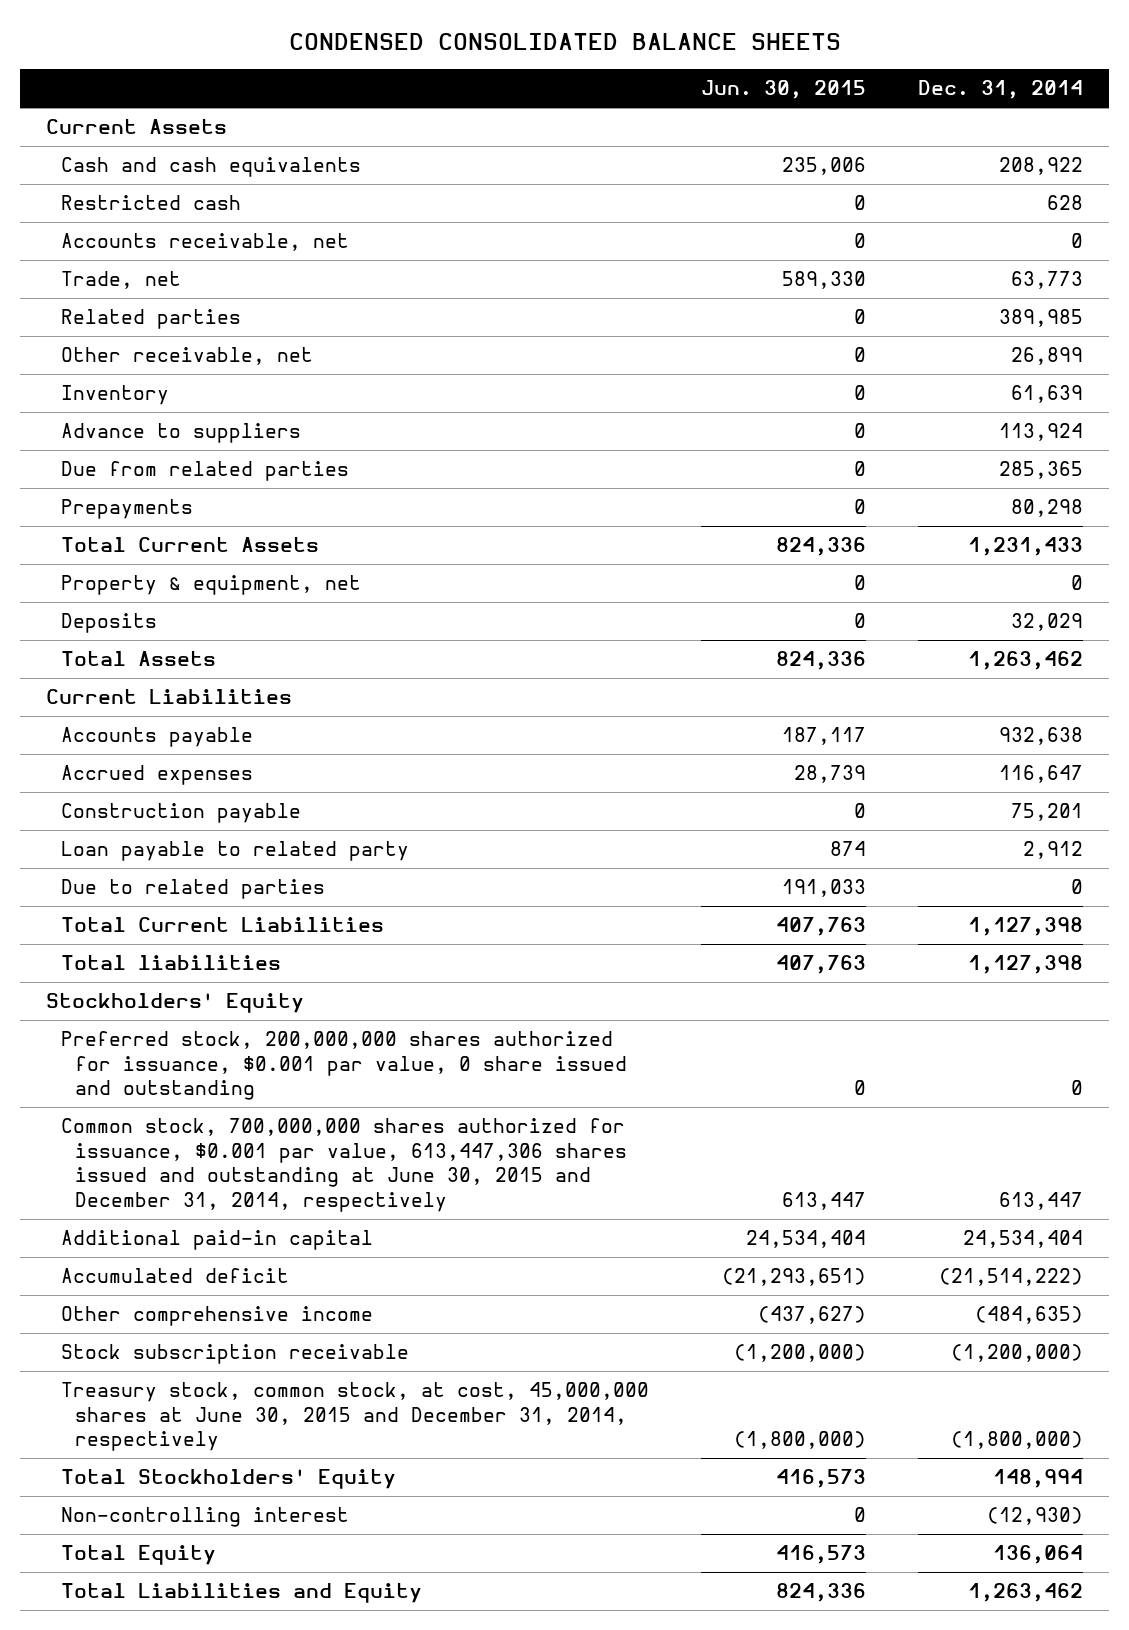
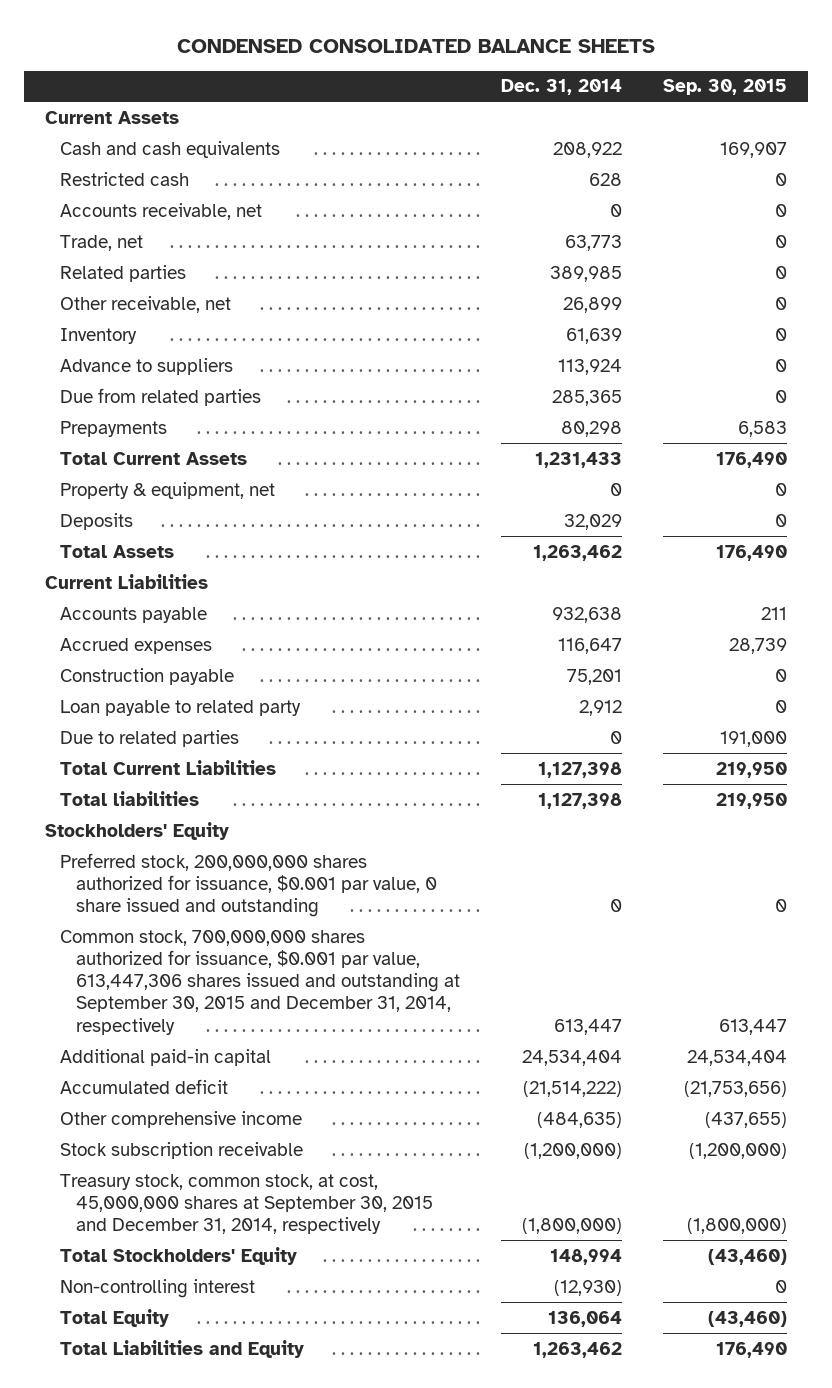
[700,80,866,100] Jun. 30, 2015 -> none
none -> [663,79,788,96] Sep. 30, 2015
[60,1118,627,1213] Common stock, 700,000,000 shares authorized for issuance, $0.001 par value, 613,447,306 shares issued and outstanding at June 30, 2015 and December 31, 2014, respectively -> [60,929,460,1035] Common stock, 700,000,000 shares authorized for issuance, $0.001 par value, 613,447,306 shares issued and outstanding at September 30, 2015 and December 31, 2014, respectively
[60,1382,649,1452] Treasury stock, common stock, at cost, 45,000,000 shares at June 30, 2015 and December 31, 2014, respectively -> [60,1173,433,1235] Treasury stock, common stock, at cost, 45,000,000 shares at September 30, 2015 and December 31, 2014, respectively

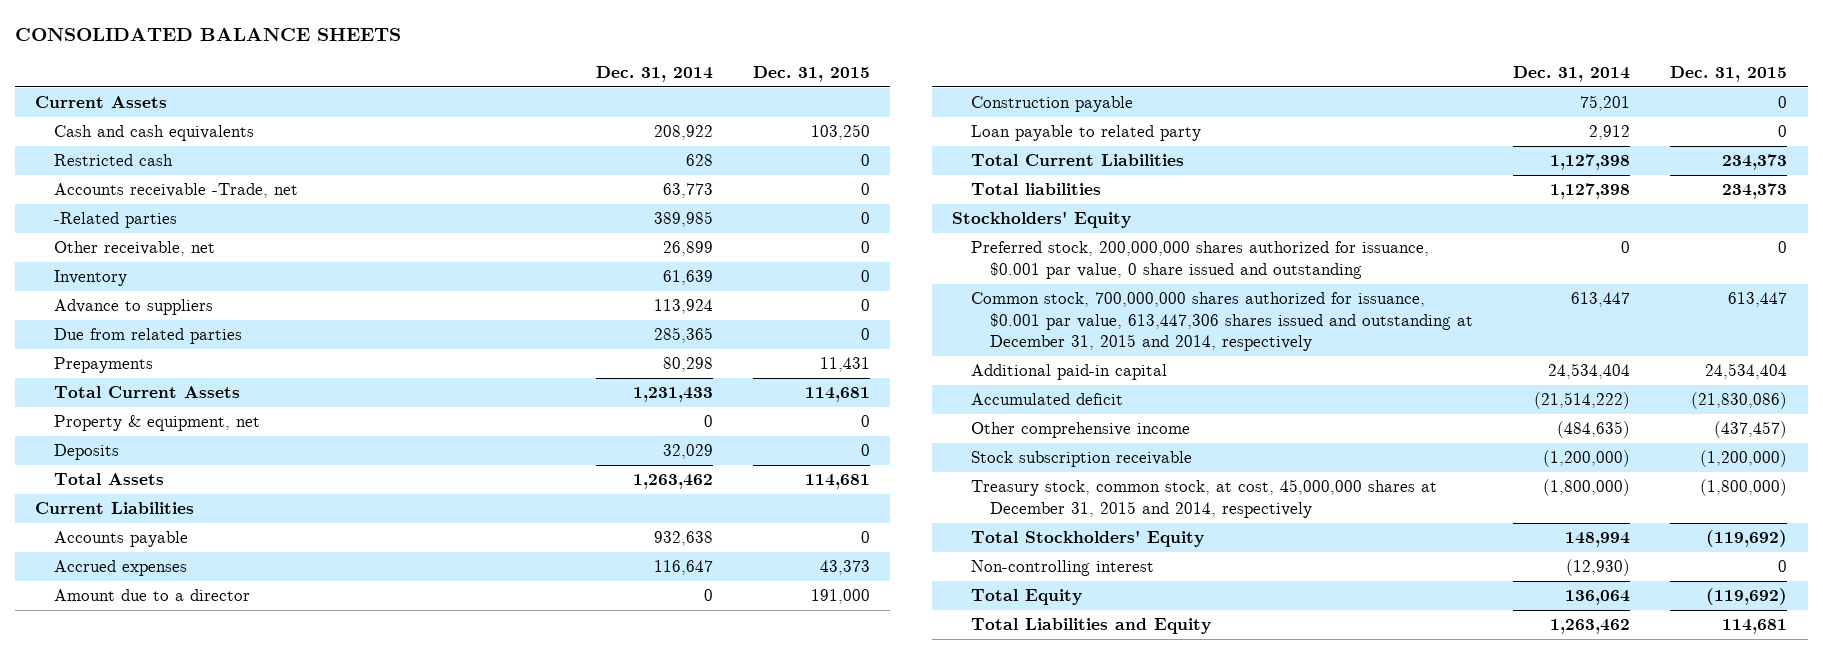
[177,38,656,53] CONDENSED CONSOLIDATED BALANCE SHEETS -> [14,27,401,41] CONSOLIDATED BALANCE SHEETS
[663,79,788,96] Sep. 30, 2015 -> none
none -> [753,65,871,82] Dec. 31, 2015
[60,234,144,251] Trade, net -> none
[60,202,263,220] Accounts receivable, net -> [53,183,298,199] Accounts receivable -Trade, net
[610,203,623,217] 0 -> [662,183,713,199] 63,773
[60,264,187,282] Related parties -> [53,212,177,229] -Related parties
none -> [53,589,250,602] Amount due to a director
[60,729,240,747] Due to related parties -> none
[60,929,460,1035] Common stock, 700,000,000 shares authorized for issuance, $0.001 par value, 613,447,306 shares issued and outstanding at September 30, 2015 and December 31, 2014, respectively -> [971,292,1473,352] Common stock, 700,000,000 shares authorized for issuance, $0.001 par value, 613,447,306 shares issued and outstanding at December 31, 2015 and 2014, respectively
[60,1173,433,1235] Treasury stock, common stock, at cost, 45,000,000 shares at September 30, 2015 and December 31, 2014, respectively -> [971,479,1438,518] Treasury stock, common stock, at cost, 45,000,000 shares at December 31, 2015 and 2014, respectively

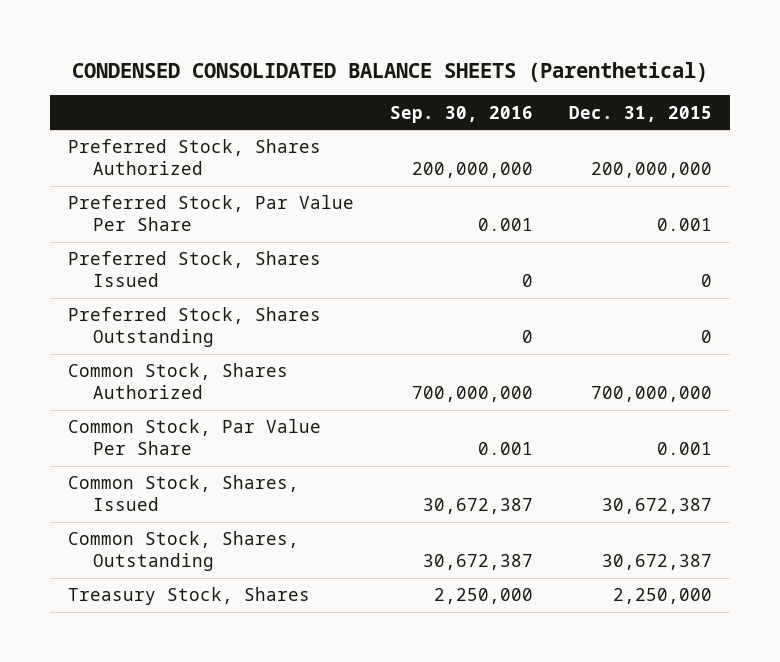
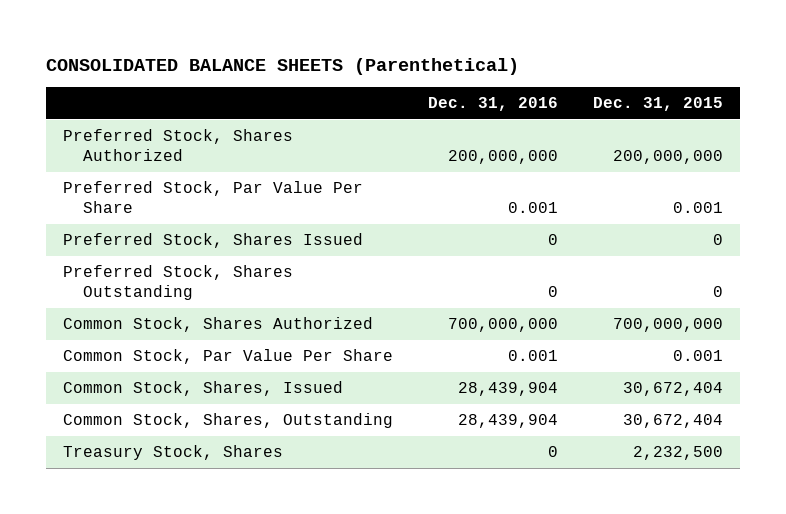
[72,61,709,82] CONDENSED CONSOLIDATED BALANCE SHEETS (Parenthetical) -> [46,58,520,76] CONSOLIDATED BALANCE SHEETS (Parenthetical)
[390,105,534,123] Sep. 30, 2016 -> none
none -> [428,97,559,112] Dec. 31, 2016
[602,497,713,514] 30,672,387 -> [622,382,723,397] 30,672,404
[602,553,713,570] 30,672,387 -> [622,414,723,429] 30,672,404
[613,588,713,605] 2,250,000 -> [632,446,723,461] 2,232,500

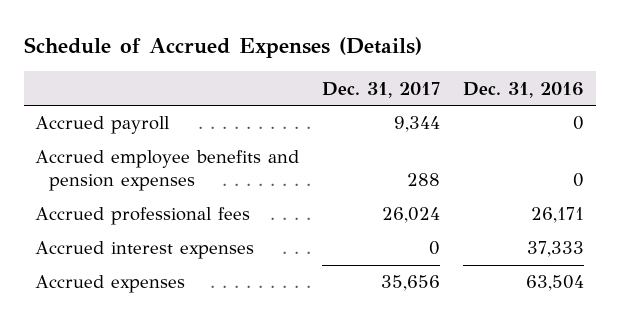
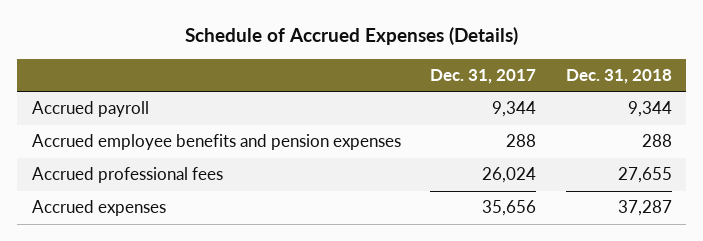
[463,81,585,98] Dec. 31, 2016 -> none
none -> [565,68,672,84] Dec. 31, 2018
[35,241,255,260] Accrued interest expenses -> none

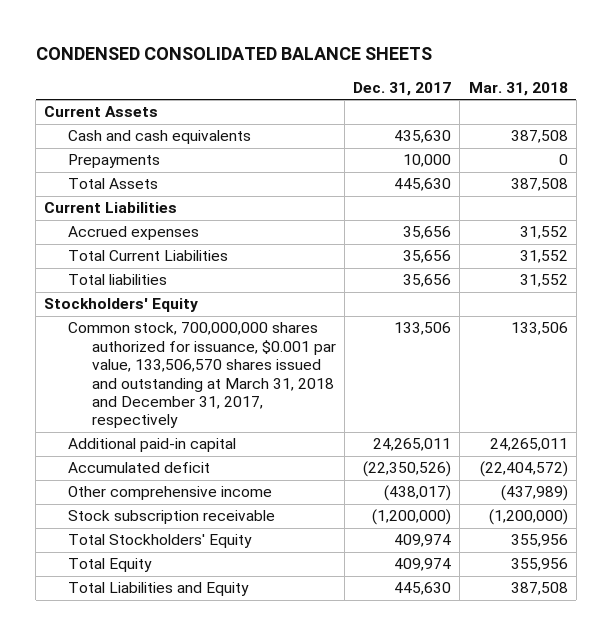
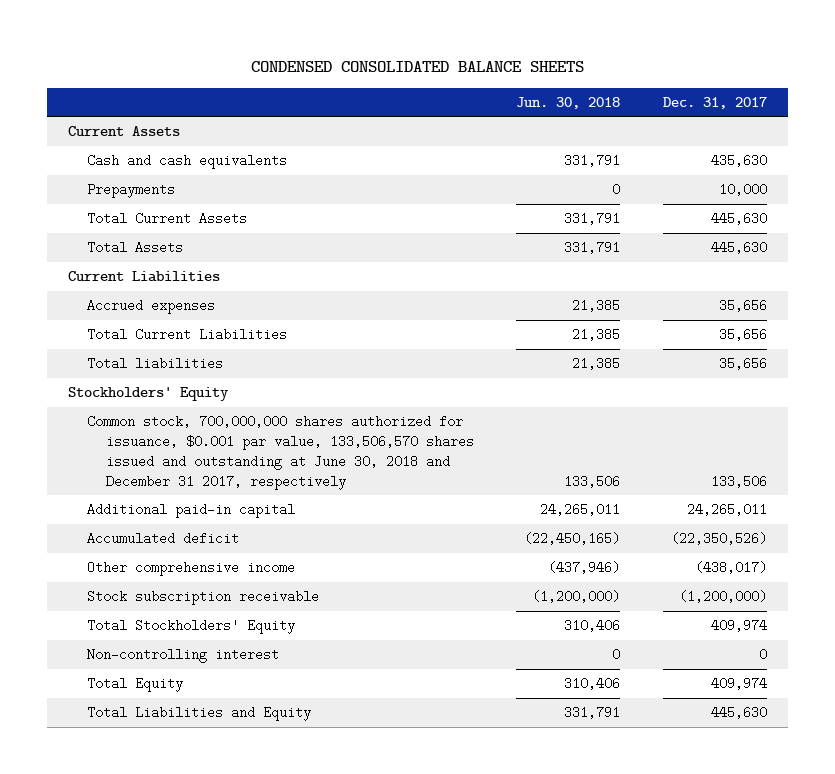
[468,81,568,96] Mar. 31, 2018 -> none
none -> [516,96,621,109] Jun. 30, 2018
none -> [87,212,248,226] Total Current Assets
[68,322,336,429] Common stock, 700,000,000 shares authorized for issuance, $0.001 par value, 133,506,570 shares issued and outstanding at March 31, 2018 and December 31, 2017, respectively -> [87,415,475,490] Common stock, 700,000,000 shares authorized for issuance, $0.001 par value, 133,506,570 shares issued and outstanding at June 30, 2018 and December 31 2017, respectively
none -> [87,648,280,664] Non-controlling interest

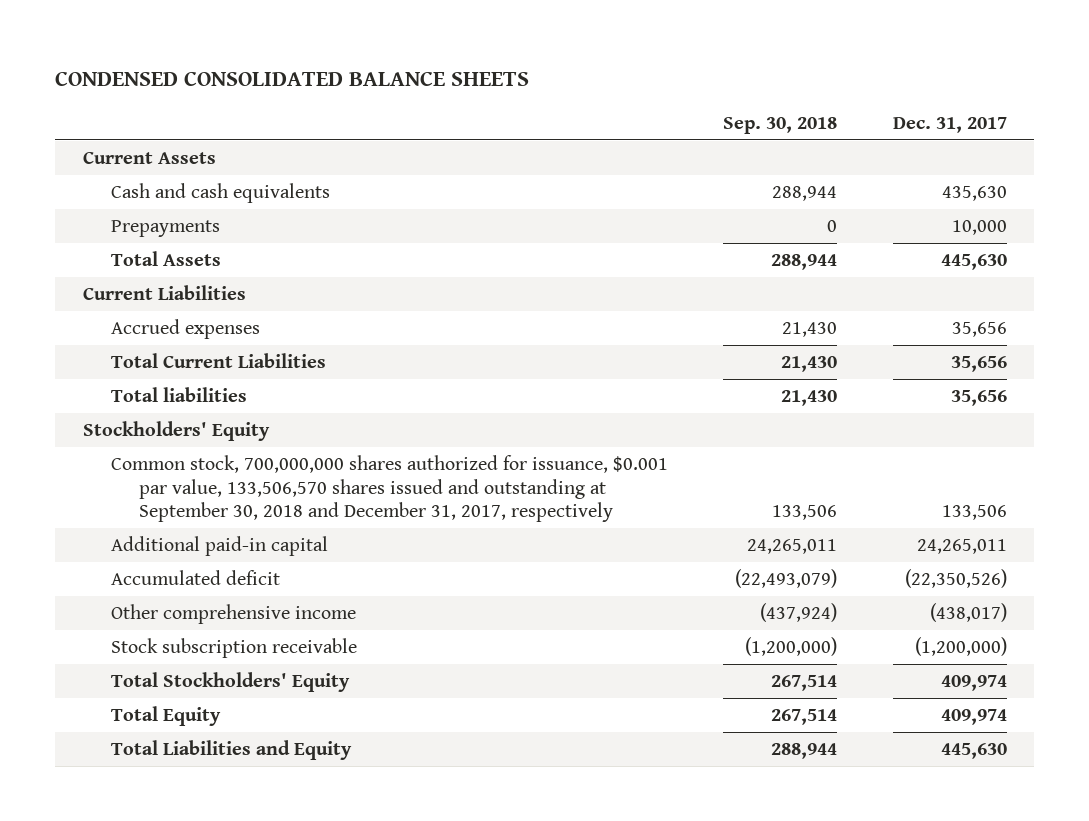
[516,96,621,109] Jun. 30, 2018 -> none
none -> [723,116,838,134] Sep. 30, 2018
[87,212,248,226] Total Current Assets -> none
[87,415,475,490] Common stock, 700,000,000 shares authorized for issuance, $0.001 par value, 133,506,570 shares issued and outstanding at June 30, 2018 and December 31 2017, respectively -> [111,455,669,523] Common stock, 700,000,000 shares authorized for issuance, $0.001 par value, 133,506,570 shares issued and outstanding at September 30, 2018 and December 31, 2017, respectively
[87,648,280,664] Non-controlling interest -> none

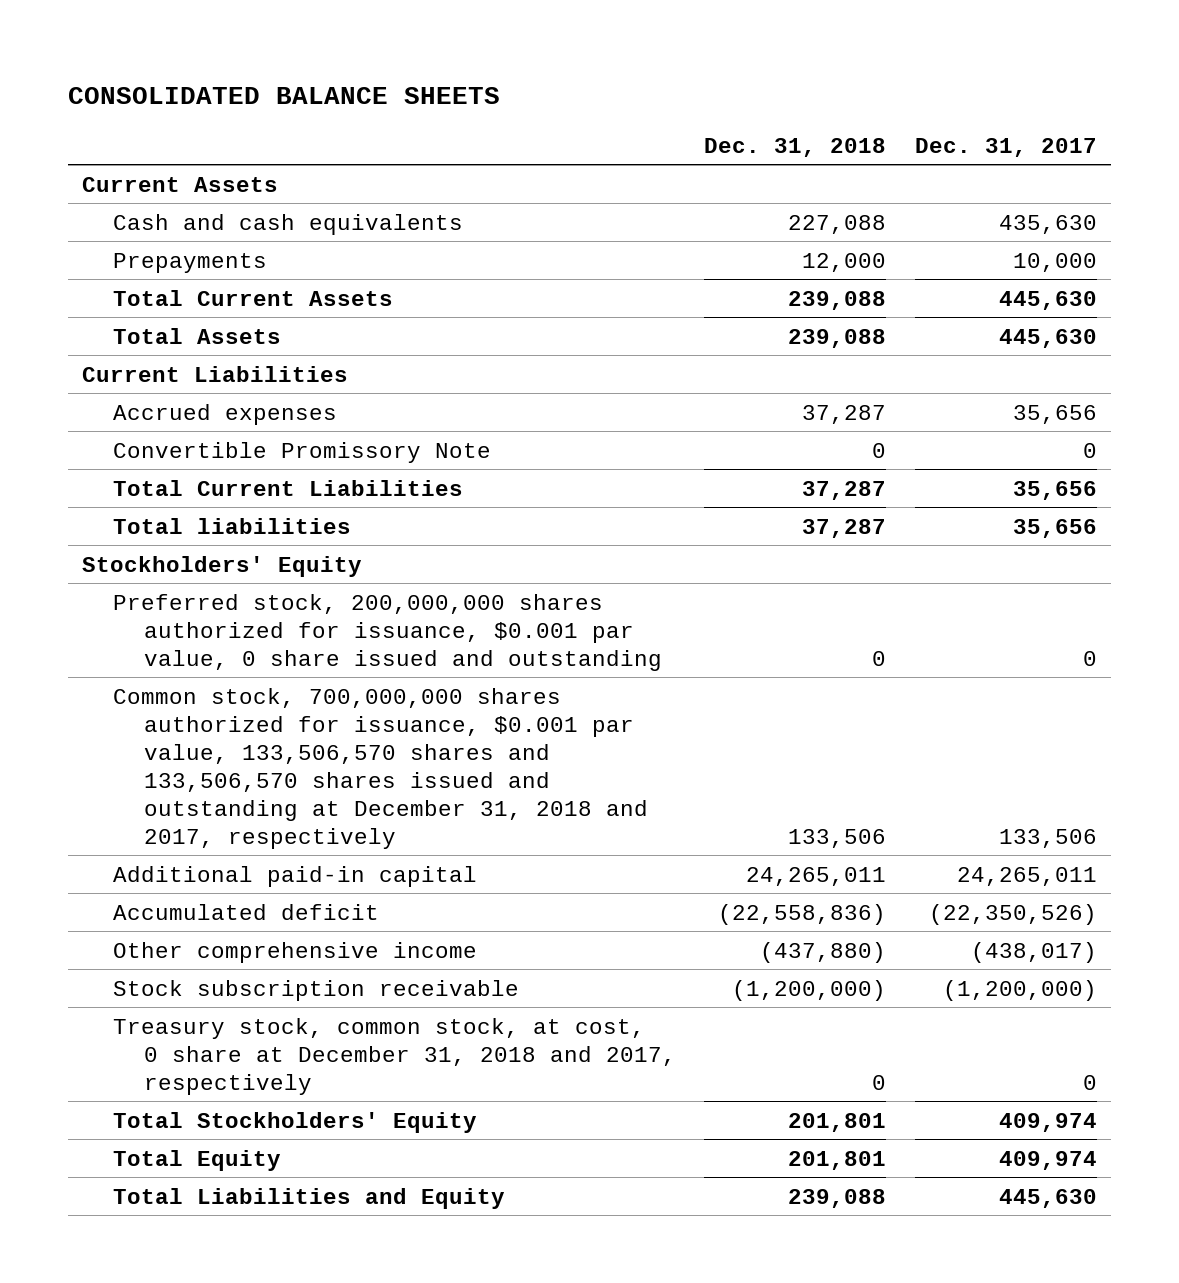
[55,70,530,86] CONDENSED CONSOLIDATED BALANCE SHEETS -> [68,86,501,104] CONSOLIDATED BALANCE SHEETS
[723,116,838,134] Sep. 30, 2018 -> none
none -> [704,137,887,157] Dec. 31, 2018
none -> [113,289,394,306] Total Current Assets
none -> [113,441,492,463] Convertible Promissory Note
none -> [113,593,663,671] Preferred stock, 200,000,000 shares authorized for issuance, $0.001 par value, 0 share issued and outstanding
[111,455,669,523] Common stock, 700,000,000 shares authorized for issuance, $0.001 par value, 133,506,570 shares issued and outstanding at September 30, 2018 and December 31, 2017, respectively -> [113,687,649,849] Common stock, 700,000,000 shares authorized for issuance, $0.001 par value, 133,506,570 shares and 133,506,570 shares issued and outstanding at December 31, 2018 and 2017, respectively
none -> [113,1017,677,1095] Treasury stock, common stock, at cost, 0 share at December 31, 2018 and 2017, respectively

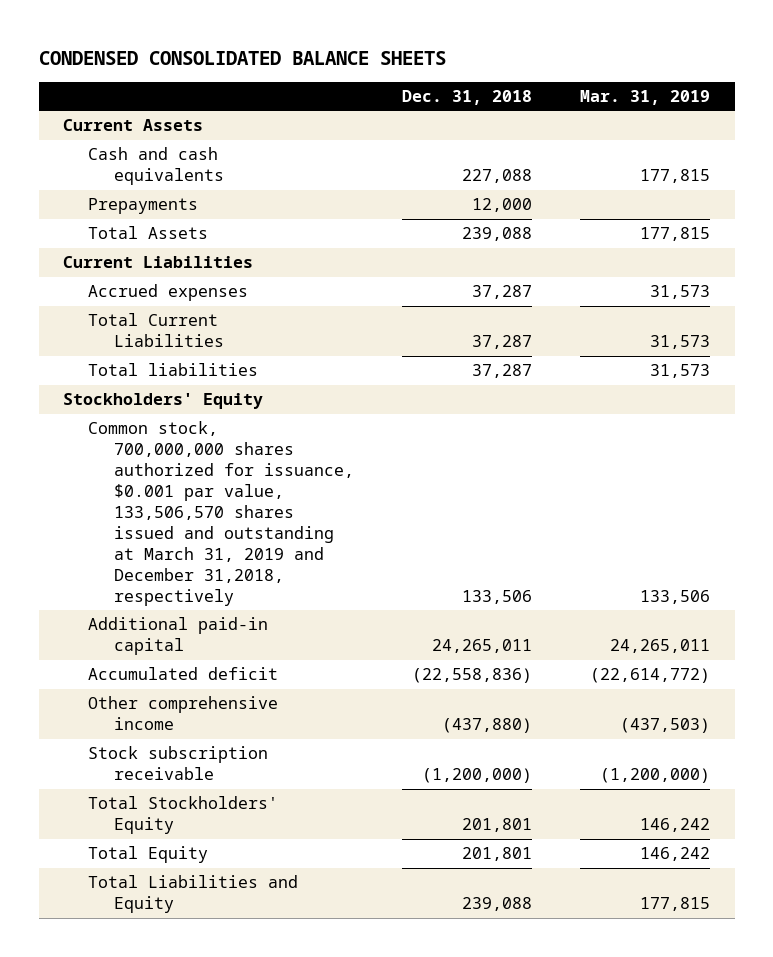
[68,86,501,104] CONSOLIDATED BALANCE SHEETS -> [38,50,446,65] CONDENSED CONSOLIDATED BALANCE SHEETS
[914,137,1097,157] Dec. 31, 2017 -> none
none -> [580,90,711,106] Mar. 31, 2019
[113,289,394,306] Total Current Assets -> none
[113,441,492,463] Convertible Promissory Note -> none
[113,593,663,671] Preferred stock, 200,000,000 shares authorized for issuance, $0.001 par value, 0 share issued and outstanding -> none
[113,687,649,849] Common stock, 700,000,000 shares authorized for issuance, $0.001 par value, 133,506,570 shares and 133,506,570 shares issued and outstanding at December 31, 2018 and 2017, respectively -> [88,421,354,606] Common stock, 700,000,000 shares authorized for issuance, $0.001 par value, 133,506,570 shares issued and outstanding at March 31, 2019 and December 31,2018, respectively
[113,1017,677,1095] Treasury stock, common stock, at cost, 0 share at December 31, 2018 and 2017, respectively -> none

